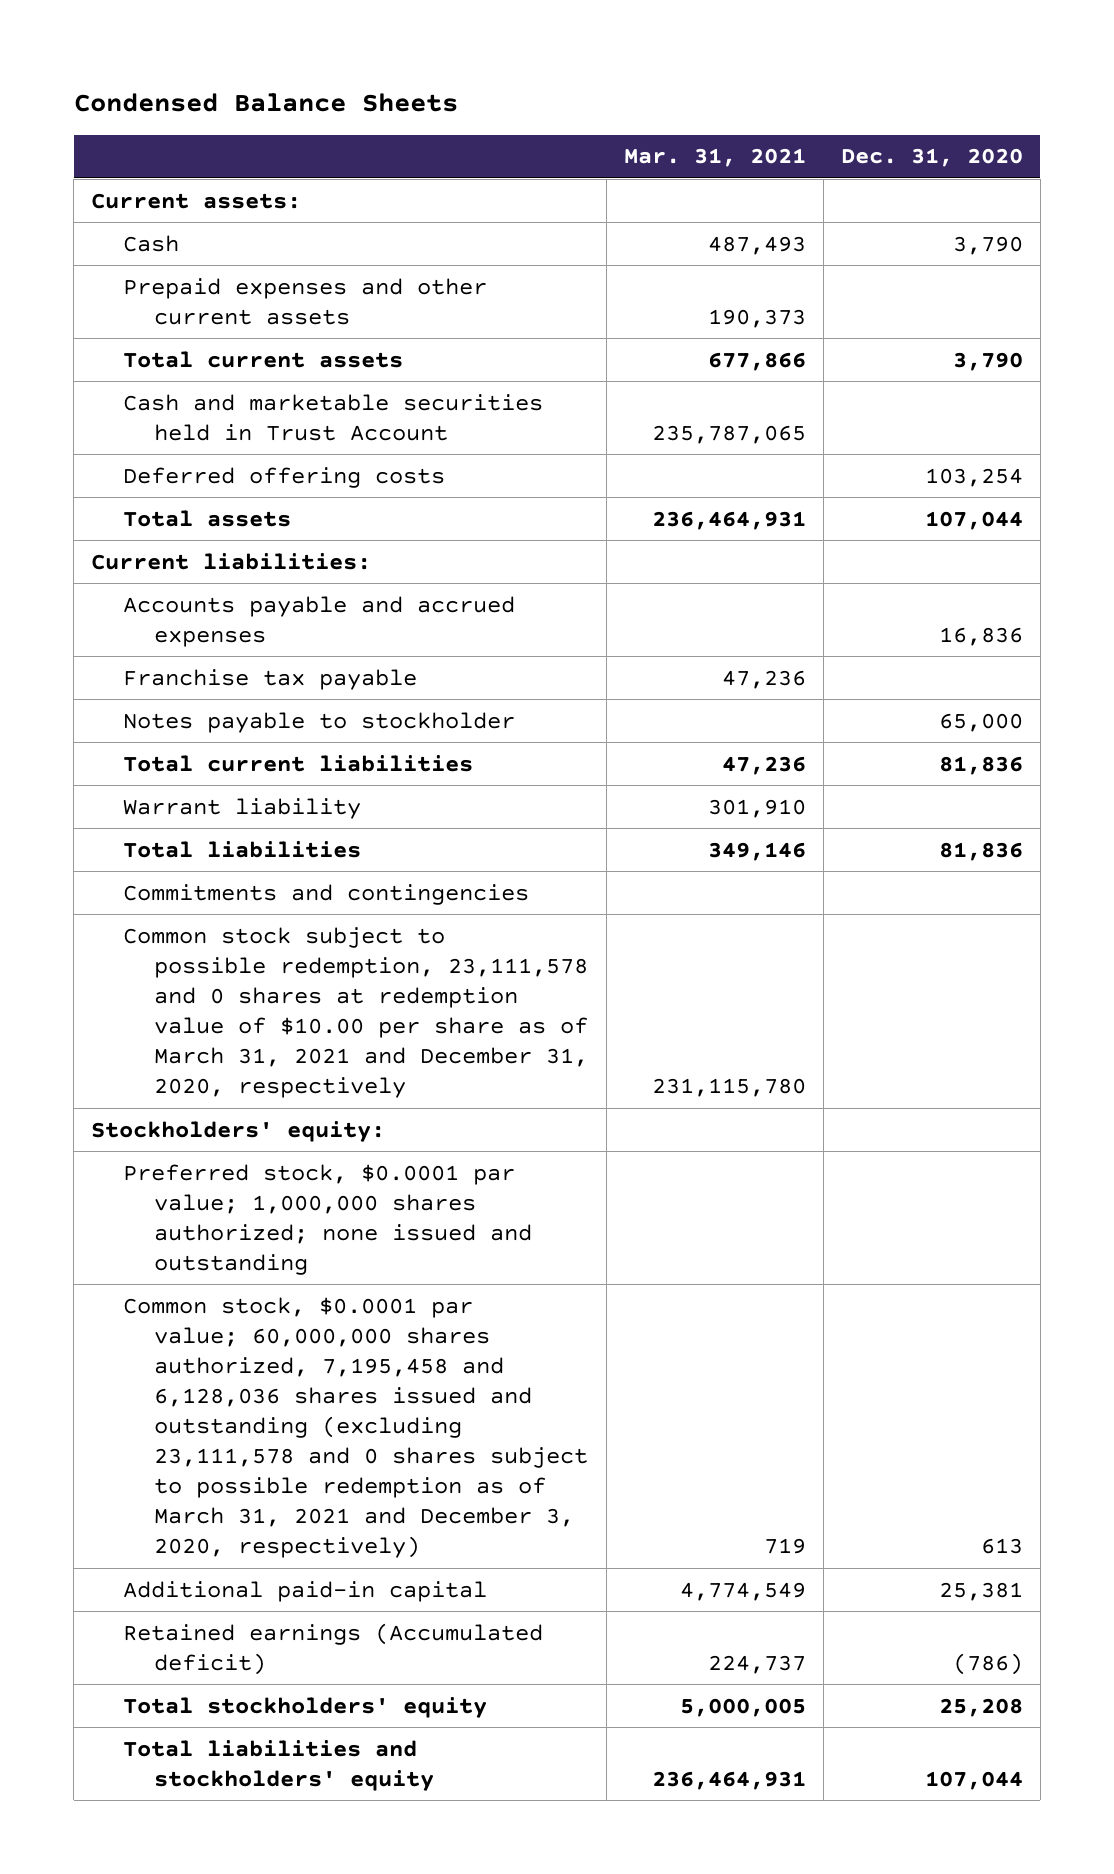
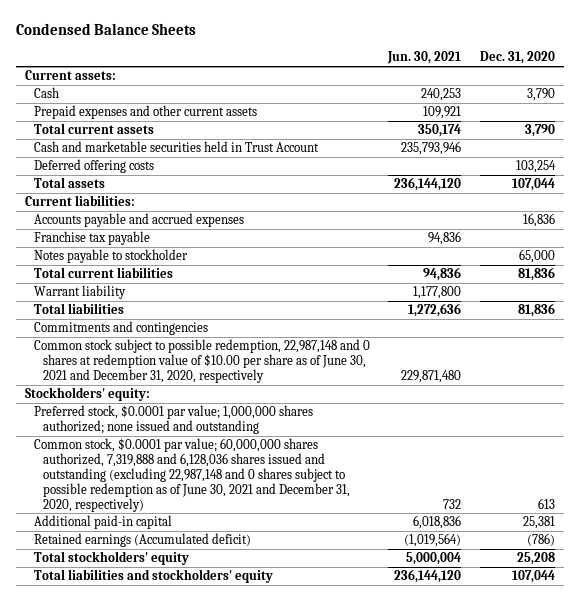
[623,148,806,168] Mar. 31, 2021 -> none
none -> [387,51,462,65] Jun. 30, 2021
[122,926,589,1099] Common stock subject to possible redemption, 23,111,578 and 0 shares at redemption value of $10.00 per share as of March 31, 2021 and December 31, 2020, respectively -> [34,339,371,384] Common stock subject to possible redemption, 22,987,148 and 0 shares at redemption value of $10.00 per share as of June 30, 2021 and December 31, 2020, respectively
[122,1296,589,1559] Common stock, $0.0001 par value; 60,000,000 shares authorized, 7,195,458 and 6,128,036 shares issued and outstanding (excluding 23,111,578 and 0 shares subject to possible redemption as of March 31, 2021 and December 3, 2020, respectively) -> [34,438,351,512] Common stock, $0.0001 par value; 60,000,000 shares authorized, 7,319,888 and 6,128,036 shares issued and outstanding (excluding 22,987,148 and 0 shares subject to possible redemption as of June 30, 2021 and December 31, 2020, respectively)

